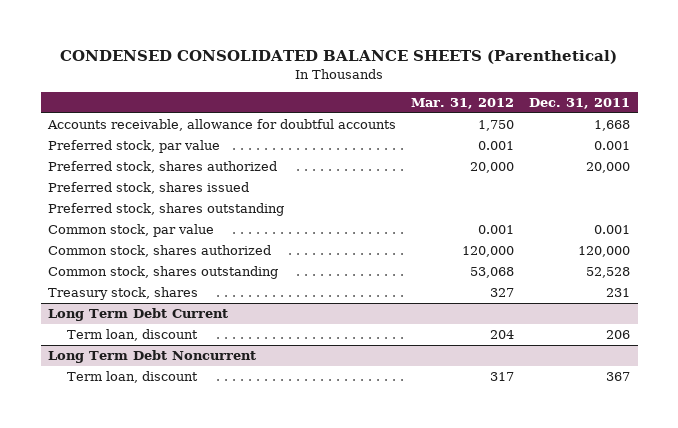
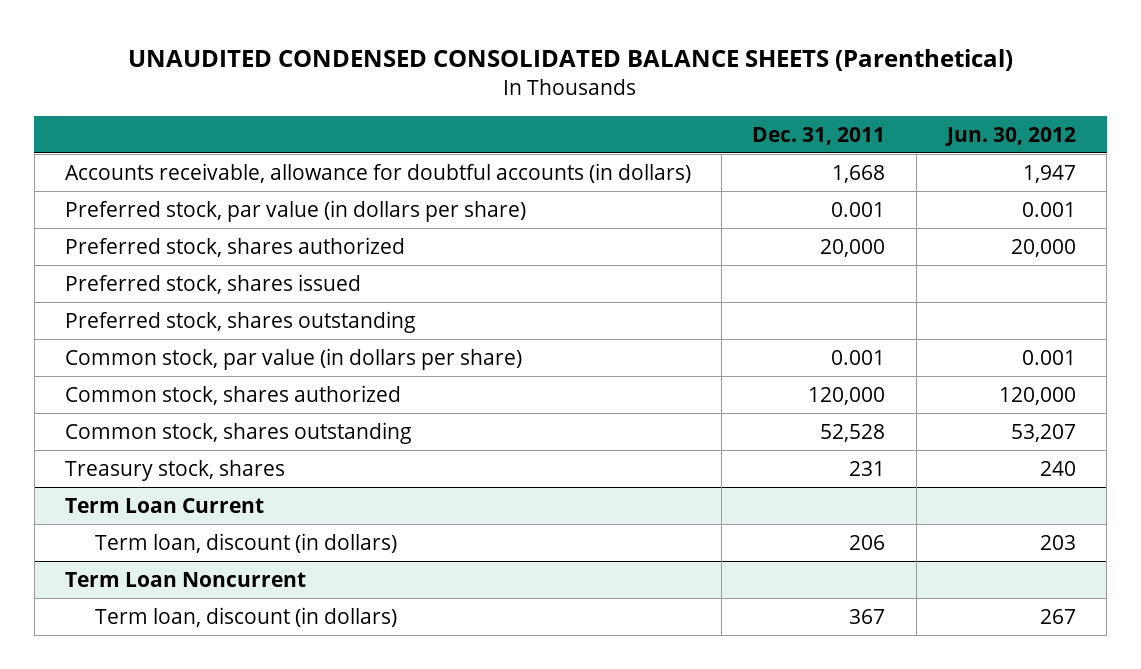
[60,50,618,65] CONDENSED CONSOLIDATED BALANCE SHEETS (Parenthetical) -> [128,48,1014,71] UNAUDITED CONDENSED CONSOLIDATED BALANCE SHEETS (Parenthetical)
[411,98,515,110] Mar. 31, 2012 -> none
none -> [944,126,1076,146] Jun. 30, 2012
[47,119,397,132] Accounts receivable, allowance for doubtful accounts -> [64,162,691,183] Accounts receivable, allowance for doubtful accounts (in dollars)
[48,140,221,154] Preferred stock, par value -> [64,199,526,222] Preferred stock, par value (in dollars per share)
[48,224,215,238] Common stock, par value -> [64,347,522,370] Common stock, par value (in dollars per share)
[48,308,229,322] Long Term Debt Current -> none
[48,350,257,364] Long Term Debt Noncurrent -> none
none -> [64,497,264,513] Term Loan Current
[66,329,198,342] Term loan, discount -> [94,532,397,553] Term loan, discount (in dollars)
none -> [64,571,306,587] Term Loan Noncurrent
[66,371,198,384] Term loan, discount -> [94,606,397,627] Term loan, discount (in dollars)

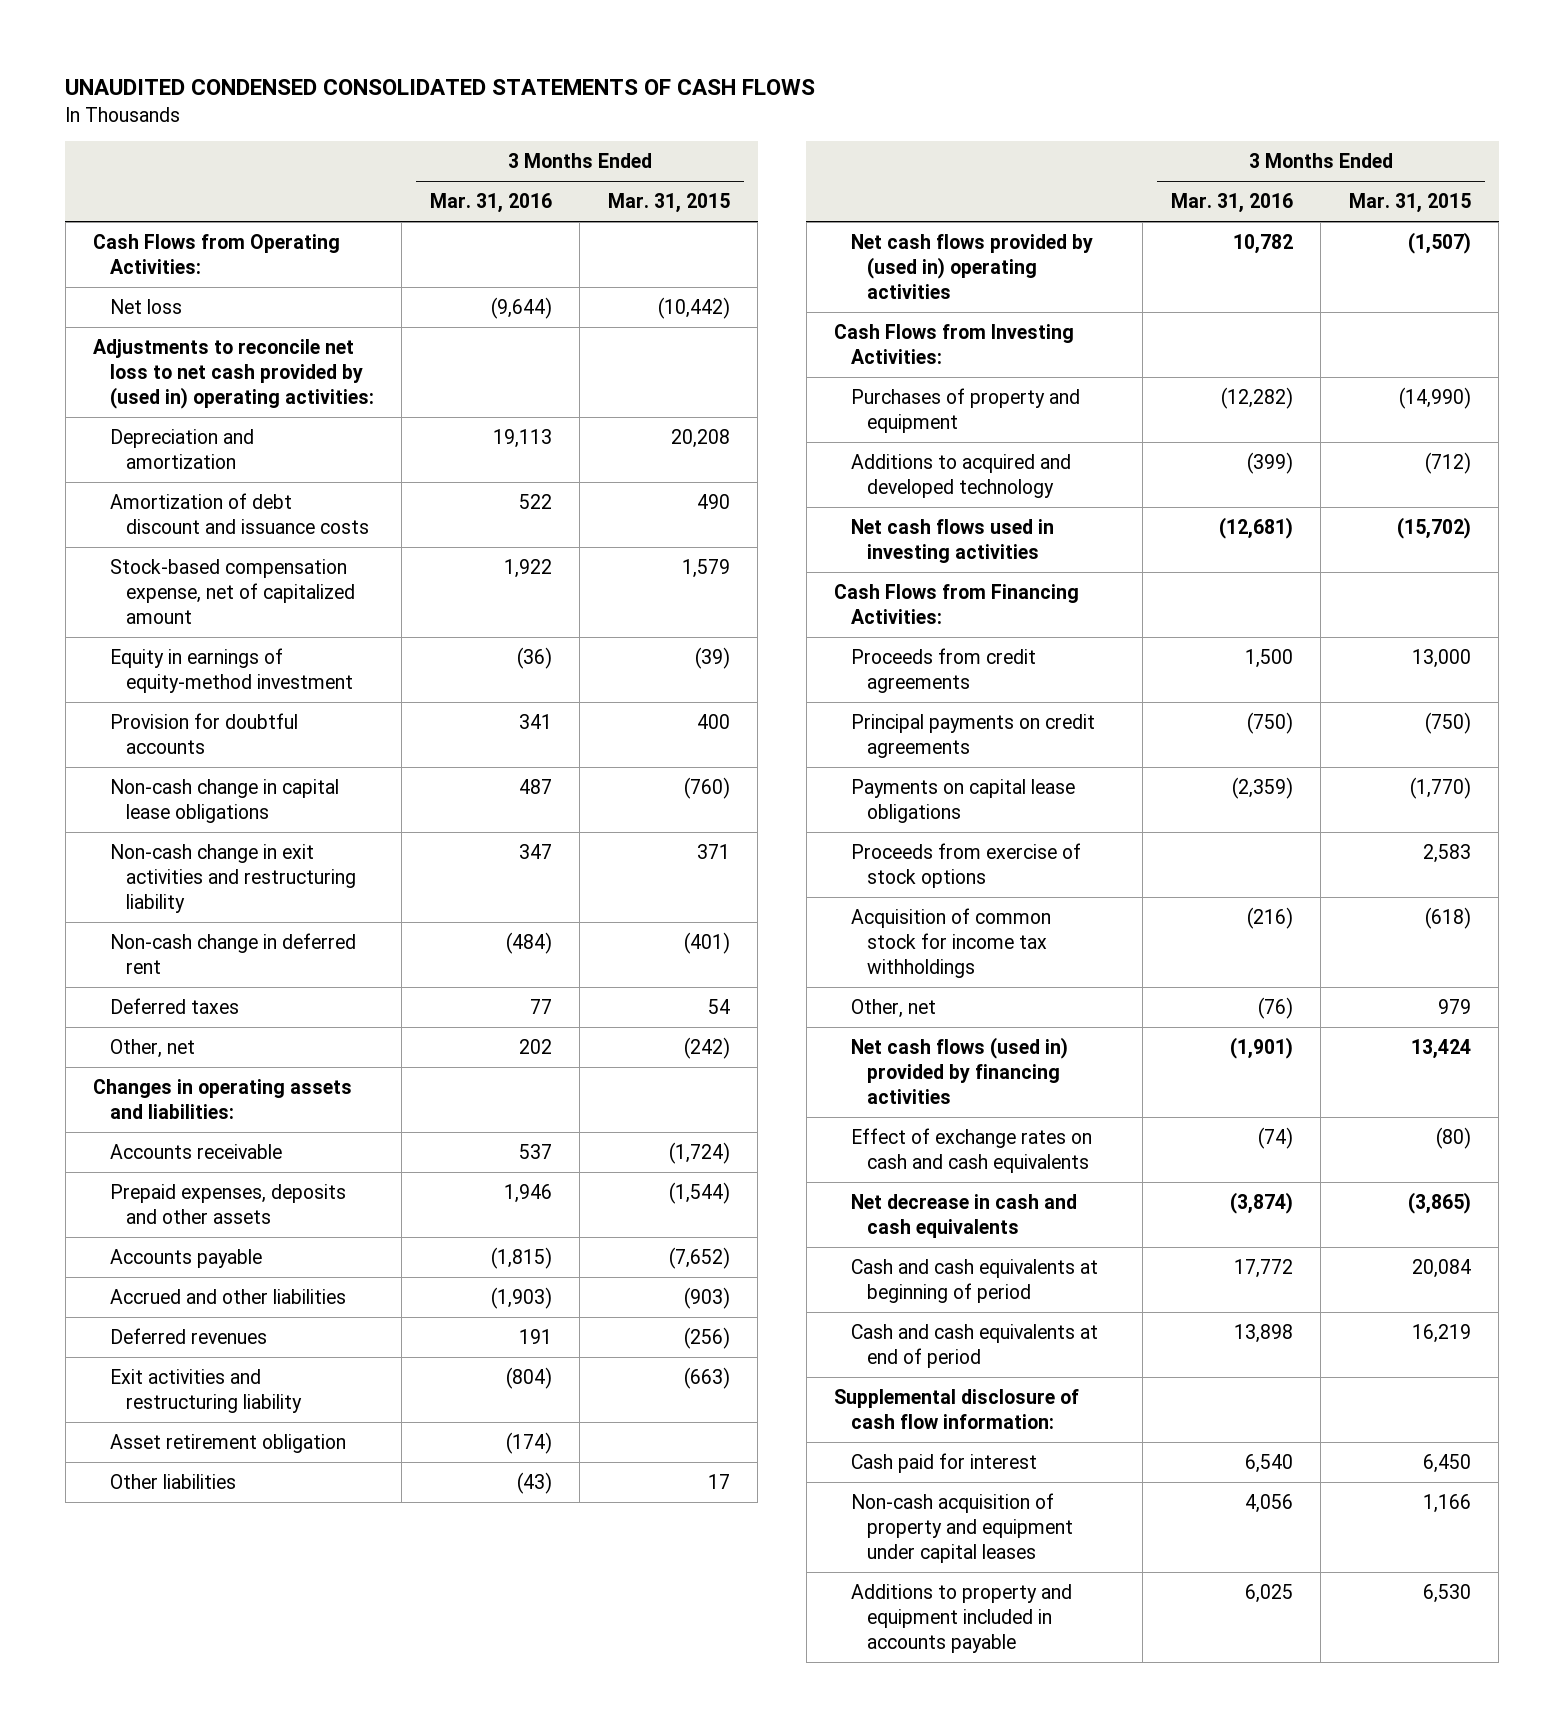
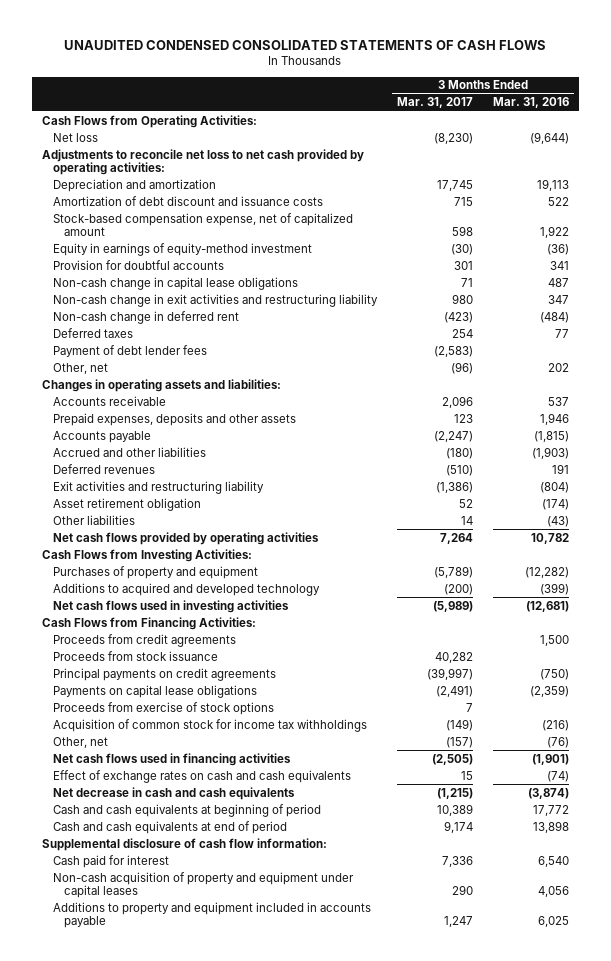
[607,193,730,214] Mar. 31, 2015 -> none
none -> [396,97,473,109] Mar. 31, 2017
[93,338,374,409] Adjustments to reconcile net loss to net cash provided by (used in) operating activities: -> [41,148,364,175] Adjustments to reconcile net loss to net cash provided by operating activities:
none -> [52,344,207,357] Payment of debt lender fees
[850,233,1093,299] Net cash flows provided by (used in) operating activities -> [52,531,319,545] Net cash flows provided by operating activities
none -> [52,650,218,661] Proceeds from stock issuance
[850,1036,1068,1104] Net cash flows (used in) provided by financing activities -> [52,752,291,766] Net cash flows used in financing activities

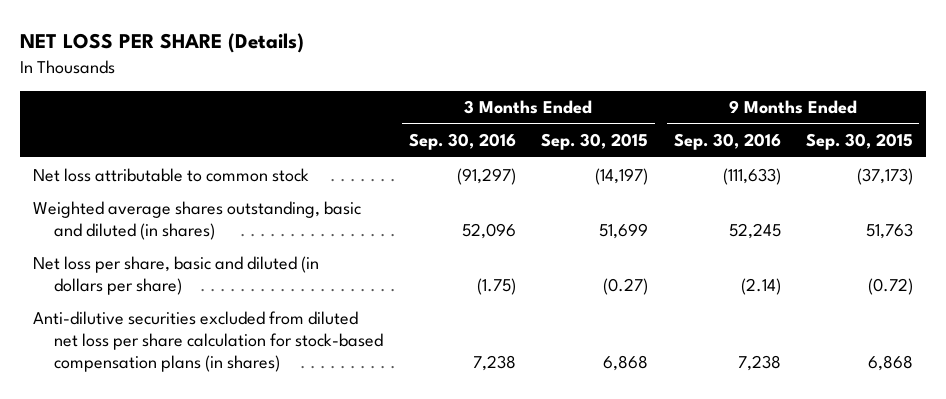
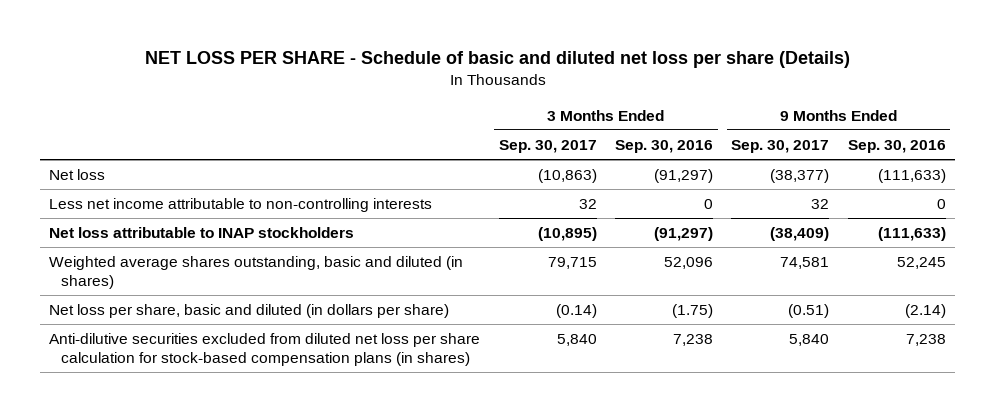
[20,33,305,54] NET LOSS PER SHARE (Details) -> [144,51,850,69] NET LOSS PER SHARE - Schedule of basic and diluted net loss per share (Details)
[541,133,649,151] Sep. 30, 2015 -> none
[806,133,914,151] Sep. 30, 2015 -> none
none -> [498,139,597,153] Sep. 30, 2017
none -> [731,139,830,153] Sep. 30, 2017
none -> [49,168,106,180] Net loss
none -> [49,197,433,212] Less net income attributable to non-controlling interests
[32,167,309,182] Net loss attributable to common stock -> [49,226,355,238] Net loss attributable to INAP stockholders

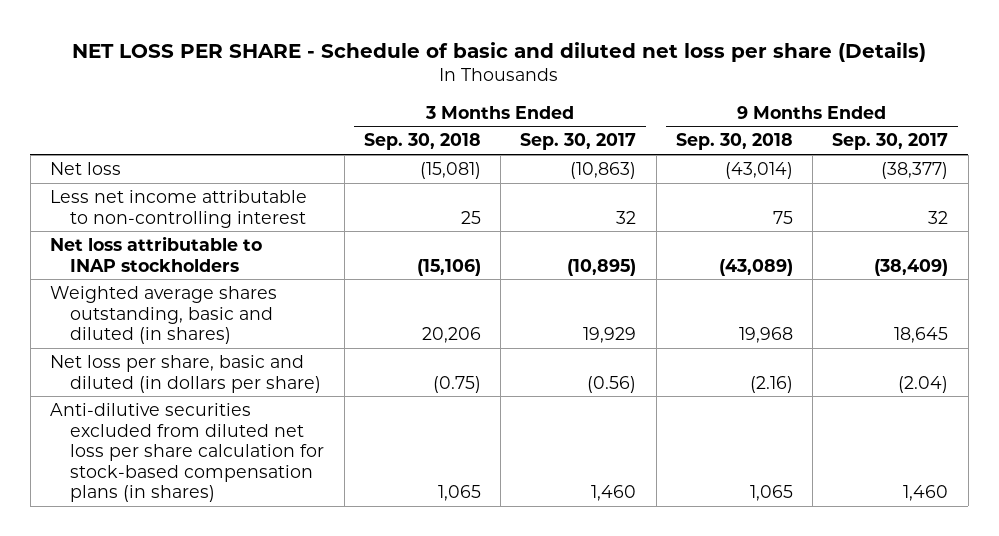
[615,139,714,153] Sep. 30, 2016 -> none
[847,139,946,153] Sep. 30, 2016 -> none
none -> [363,133,481,151] Sep. 30, 2018
none -> [675,133,793,151] Sep. 30, 2018
[49,197,433,212] Less net income attributable to non-controlling interests -> [50,190,308,228] Less net income attributable to non-controlling interest
[547,256,597,269] 79,715 -> [583,327,637,344] 19,929
[780,256,830,269] 74,581 -> [894,327,949,344] 18,645
[555,303,597,318] (0.14) -> [587,375,637,393] (0.56)
[788,303,830,318] (0.51) -> [898,375,949,393] (2.04)
[556,333,597,346] 5,840 -> [591,485,637,502] 1,460
[789,333,830,346] 5,840 -> [903,485,949,502] 1,460

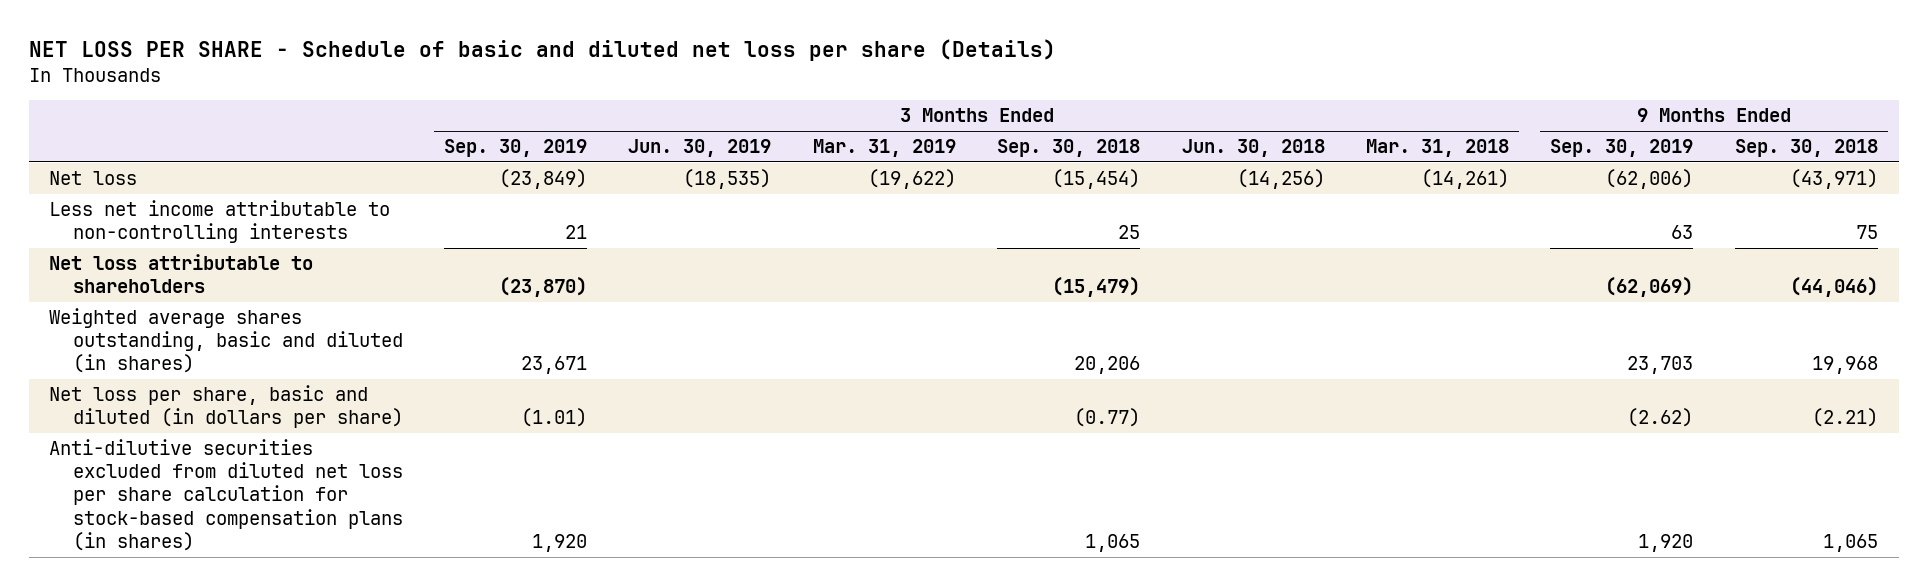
[520,133,637,151] Sep. 30, 2017 -> none
[832,133,949,151] Sep. 30, 2017 -> none
none -> [443,139,587,158] Sep. 30, 2019
none -> [628,139,772,158] Jun. 30, 2019
none -> [812,139,956,158] Mar. 31, 2019
none -> [1181,139,1325,158] Jun. 30, 2018
none -> [1366,139,1510,158] Mar. 31, 2018
none -> [1550,139,1694,158] Sep. 30, 2019
[419,162,481,180] (15,081) -> [1052,169,1141,190] (15,454)
[724,162,793,180] (43,014) -> [1789,169,1878,190] (43,971)
[50,190,308,228] Less net income attributable to non-controlling interest -> [49,200,391,244] Less net income attributable to non-controlling interests
[50,236,263,272] Net loss attributable to INAP stockholders -> [49,254,314,294] Net loss attributable to shareholders
[416,258,481,276] (15,106) -> [1052,277,1141,298] (15,479)
[718,258,793,276] (43,089) -> [1789,277,1878,298] (44,046)
[432,375,481,393] (0.75) -> [1074,408,1141,428] (0.77)
[749,375,793,393] (2.16) -> [1811,408,1878,428] (2.21)

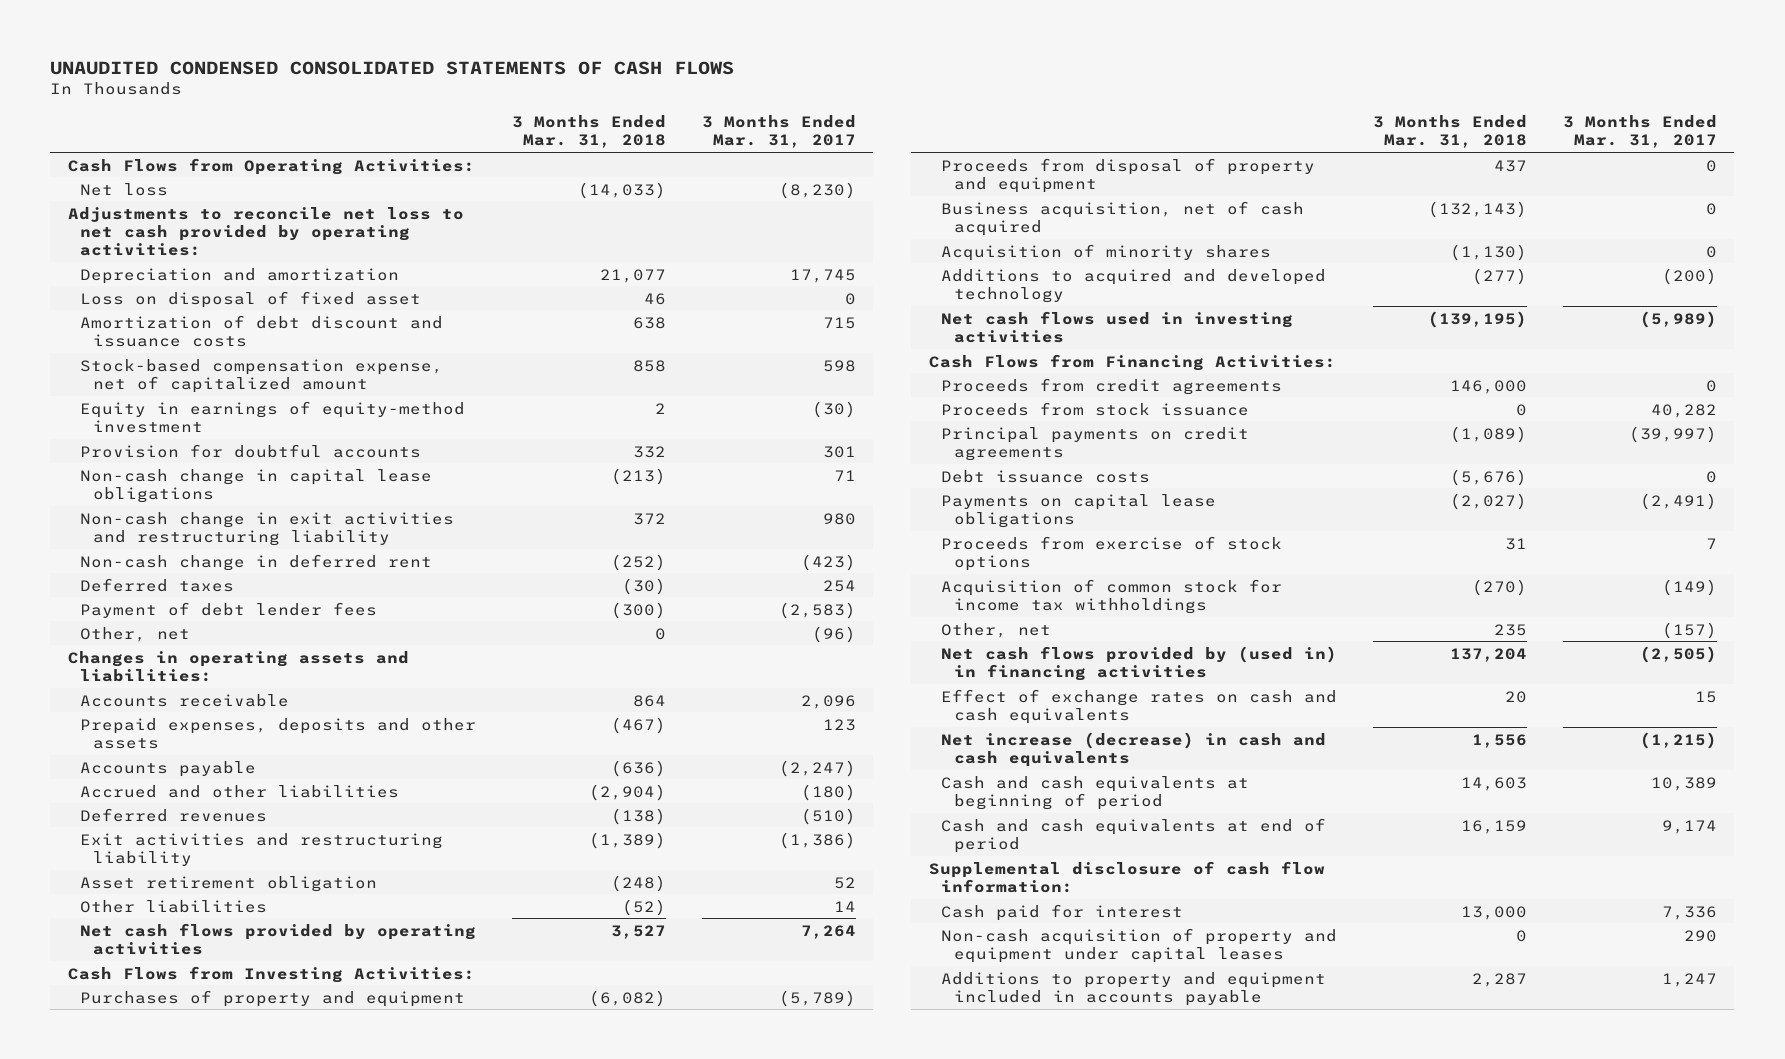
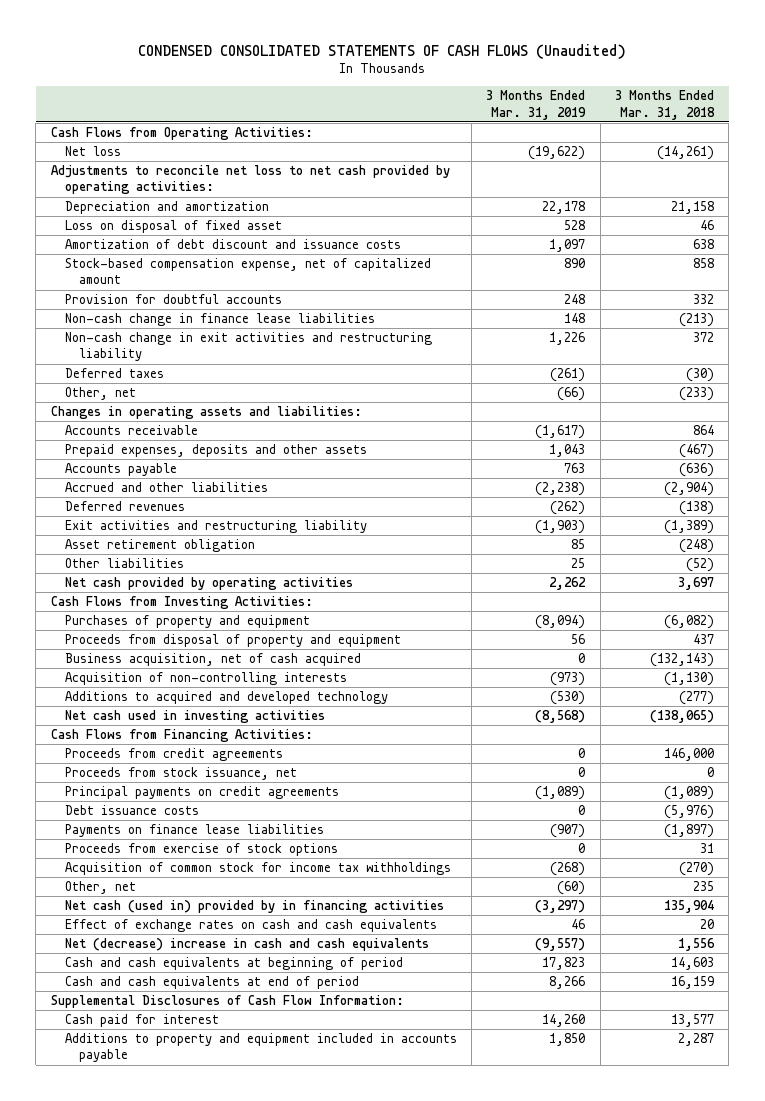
[50,60,735,75] UNAUDITED CONDENSED CONSOLIDATED STATEMENTS OF CASH FLOWS -> [138,43,627,59] CONDENSED CONSOLIDATED STATEMENTS OF CASH FLOWS (Unaudited)
[701,115,856,149] 3 Months Ended Mar. 31, 2017 -> none
none -> [486,90,587,120] 3 Months Ended Mar. 31, 2019
[577,181,666,199] (14,033) -> [656,146,714,161] (14,261)
[599,268,666,283] 21,077 -> [670,201,714,215] 21,158
[80,400,466,434] Equity in earnings of equity-method investment -> none
[80,468,433,504] Non-cash change in capital lease obligations -> [64,313,375,327] Non-cash change in finance lease liabilities
[80,553,433,571] Non-cash change in deferred rent -> none
[80,601,378,618] Payment of debt lender fees -> none
[654,627,666,640] 0 -> [678,387,714,402] (233)
[80,922,477,956] Net cash flows provided by operating activities -> [64,577,353,591] Net cash provided by operating activities
[610,924,666,939] 3,527 -> [677,577,714,591] 3,697
[941,243,1272,261] Acquisition of minority shares -> [64,672,347,686] Acquisition of non-controlling interests
[941,310,1294,344] Net cash flows used in investing activities -> [64,710,325,724] Net cash used in investing activities
[1428,310,1528,328] (139,195) -> [649,710,714,724] (138,065)
[941,401,1250,416] Proceeds from stock issuance -> [64,767,297,781] Proceeds from stock issuance, net
[941,493,1217,529] Payments on capital lease obligations -> none
[1450,468,1528,486] (5,676) -> [663,805,714,820] (5,976)
none -> [64,824,324,838] Payments on finance lease liabilities
[941,645,1338,682] Net cash flows provided by (used in) in financing activities -> [64,900,444,914] Net cash (used in) provided by in financing activities
[1450,647,1528,662] 137,204 -> [663,900,714,914] 135,904
[941,731,1327,768] Net increase (decrease) in cash and cash equivalents -> [64,938,429,952] Net (decrease) increase in cash and cash equivalents
[941,927,1338,964] Non-cash acquisition of property and equipment under capital leases -> none
[929,860,1326,894] Supplemental disclosure of cash flow information: -> [50,995,404,1009] Supplemental Disclosures of Cash Flow Information:
[1461,905,1528,920] 13,000 -> [670,1014,714,1028] 13,577

